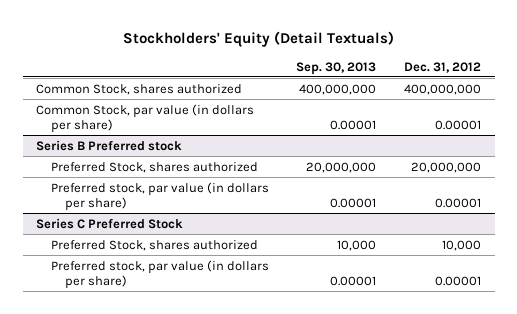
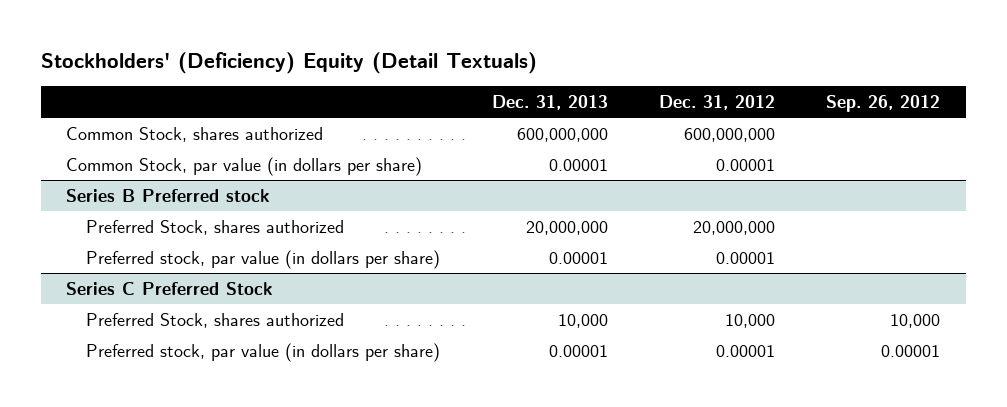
[122,30,394,47] Stockholders' Equity (Detail Textuals) -> [40,52,537,75] Stockholders' (Deficiency) Equity (Detail Textuals)
[296,61,377,75] Sep. 30, 2013 -> none
none -> [491,94,608,110] Dec. 31, 2013
none -> [826,94,941,112] Sep. 26, 2012
[403,83,481,95] 400,000,000 -> [684,127,776,142] 600,000,000

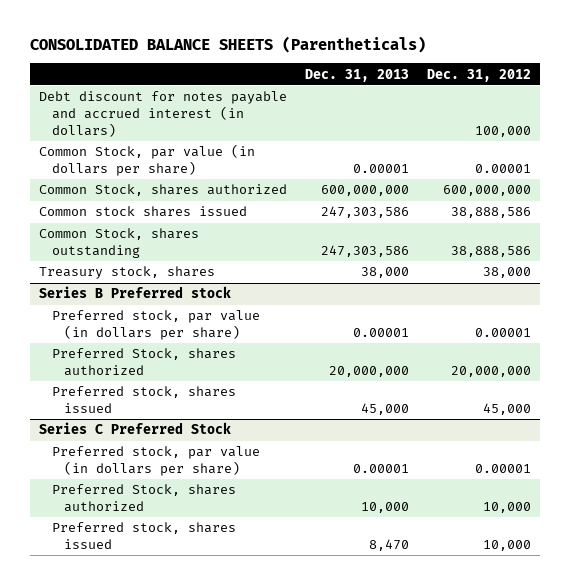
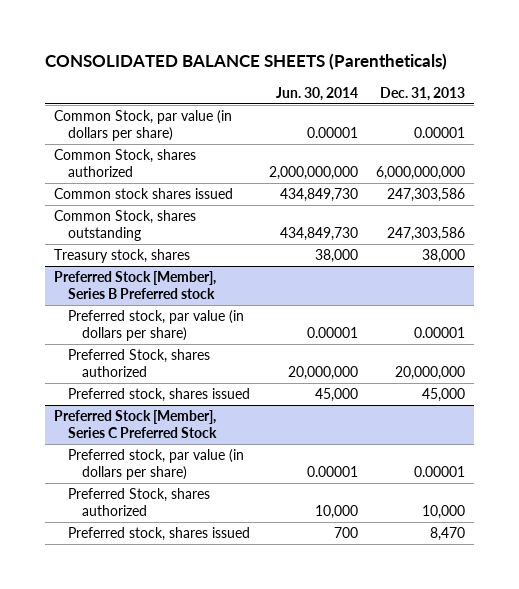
[427,68,532,82] Dec. 31, 2012 -> none
none -> [275,86,358,101] Jun. 30, 2014
[38,91,287,137] Debt discount for notes payable and accrued interest (in dollars) -> none
[320,185,409,197] 600,000,000 -> [376,165,466,180] 6,000,000,000
[38,286,231,299] Series B Preferred stock -> [54,271,217,299] Preferred Stock [Member], Series B Preferred stock
[38,422,231,435] Series C Preferred Stock -> [54,410,218,438] Preferred Stock [Member], Series C Preferred Stock

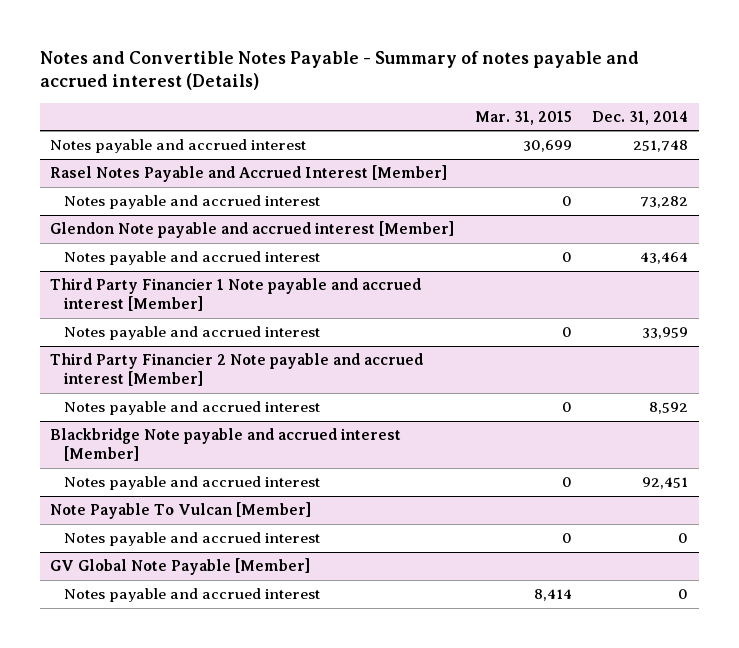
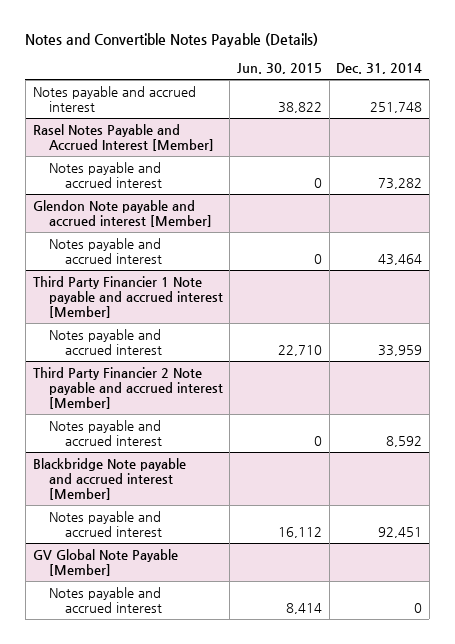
[39,50,639,91] Notes and Convertible Notes Payable - Summary of notes payable and accrued interest (Details) -> [25,33,319,48] Notes and Convertible Notes Payable (Details)
[474,110,572,125] Mar. 31, 2015 -> none
none -> [236,63,322,75] Jun. 30, 2015
[50,502,312,520] Note Payable To Vulcan [Member] -> none
[64,532,321,547] Notes payable and accrued interest -> none

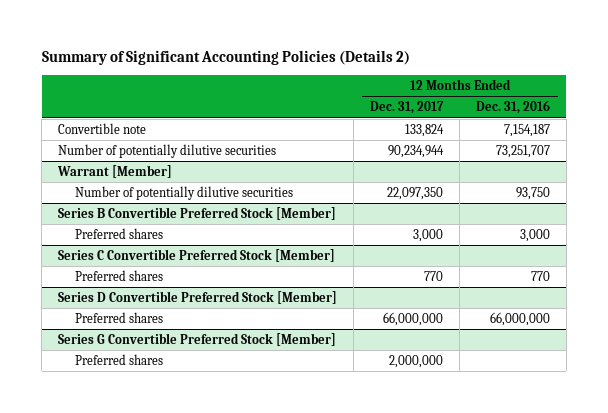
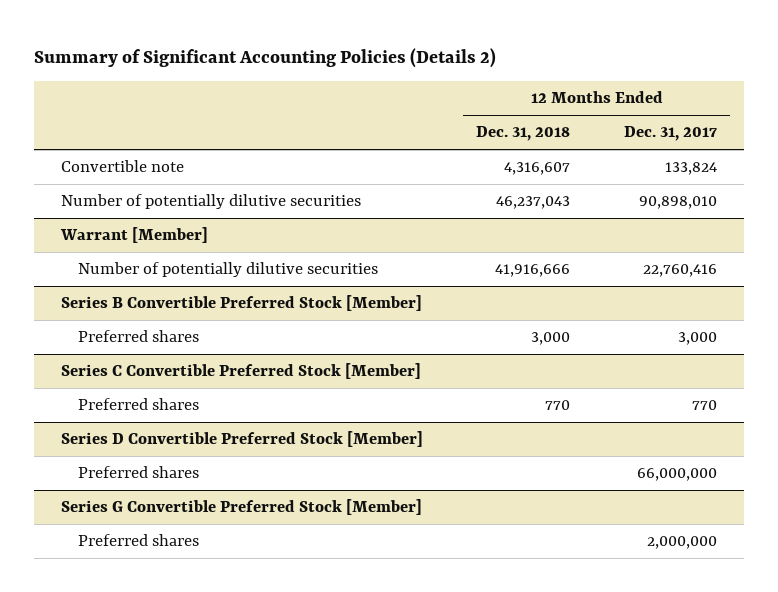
[476,100,551,115] Dec. 31, 2016 -> none
none -> [476,126,571,142] Dec. 31, 2018
[388,145,445,159] 90,234,944 -> [638,196,717,210] 90,898,010
[387,187,444,201] 22,097,350 -> [642,264,717,278] 22,760,416

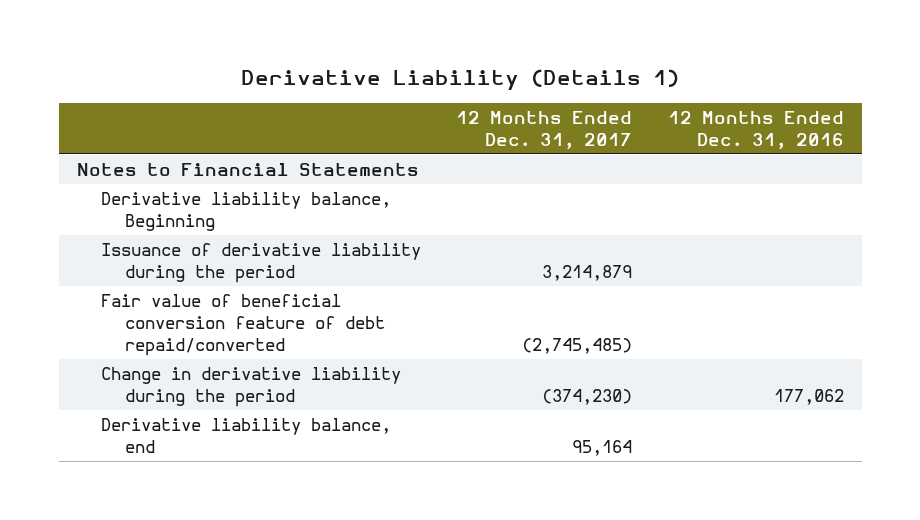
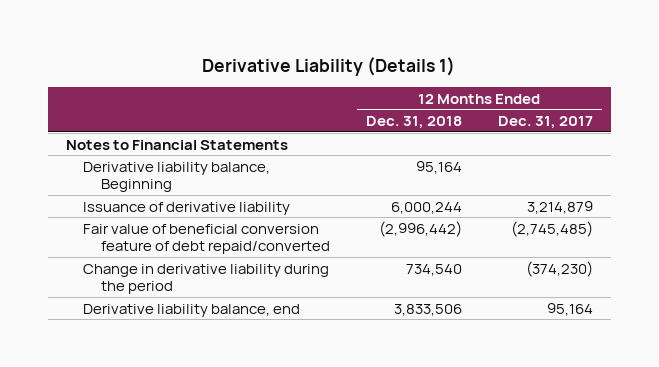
[667,110,844,149] 12 Months Ended Dec. 31, 2016 -> none
none -> [365,115,462,129] Dec. 31, 2018
[100,243,421,284] Issuance of derivative liability during the period -> [83,201,291,215] Issuance of derivative liability

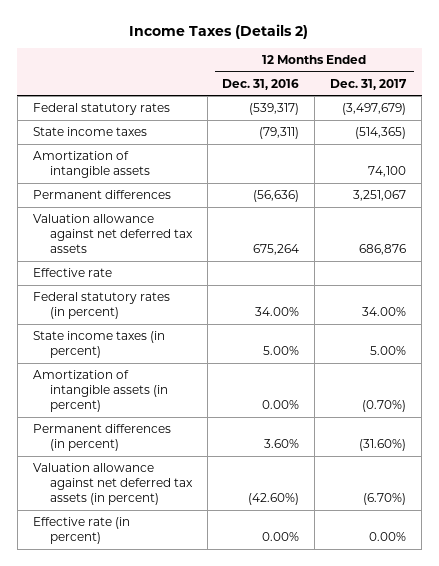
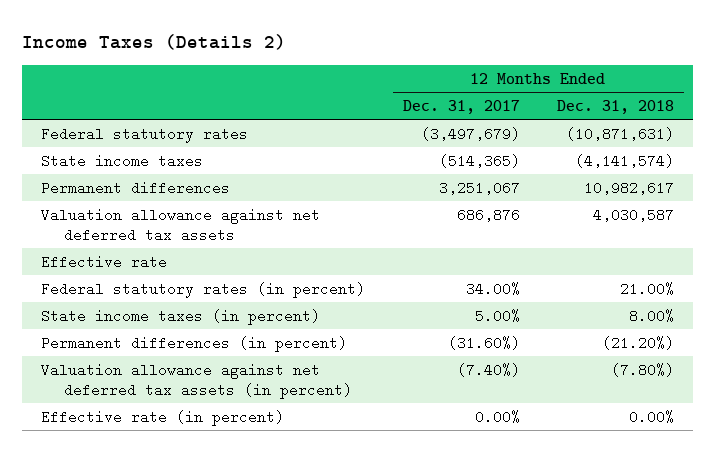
[222,78,300,90] Dec. 31, 2016 -> none
none -> [557,99,675,114] Dec. 31, 2018
[32,151,150,179] Amortization of intangible assets -> none
[32,370,168,413] Amortization of intangible assets (in percent) -> none
[363,493,407,506] (6.70%) -> [456,362,520,377] (7.40%)

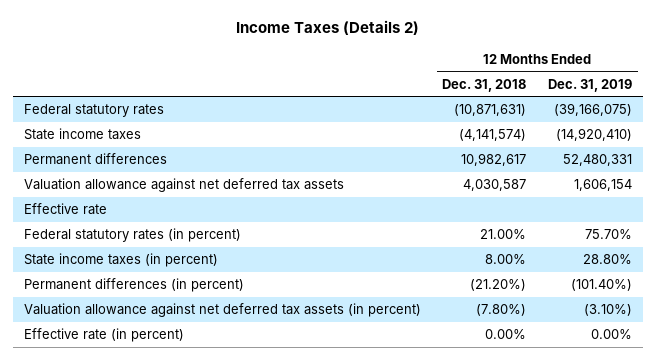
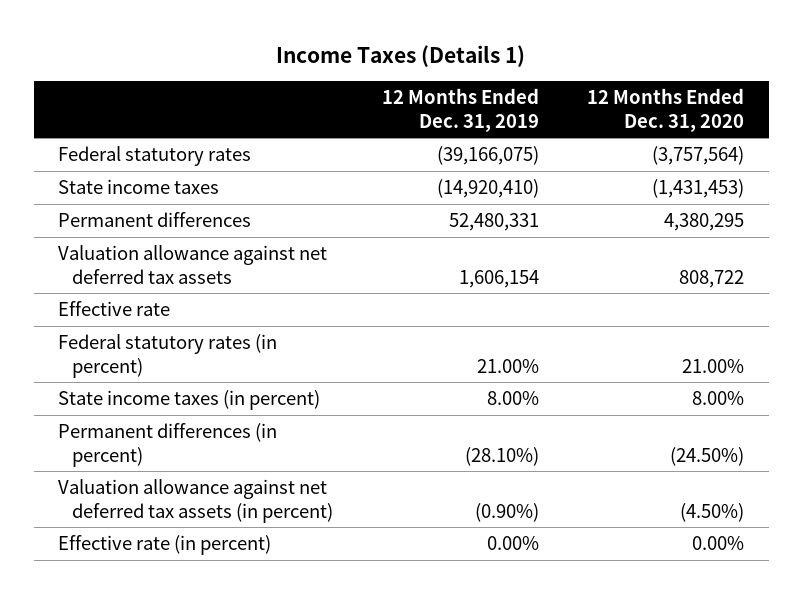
[235,20,419,36] Income Taxes (Details 2) -> [276,44,526,67] Income Taxes (Details 1)
[442,78,527,92] Dec. 31, 2018 -> none
none -> [587,88,745,132] 12 Months Ended Dec. 31, 2020
[585,229,633,240] 75.70% -> [476,358,539,373] 21.00%
[583,254,633,265] 28.80% -> [486,391,539,406] 8.00%
[571,279,633,292] (101.40%) -> [464,446,539,466] (28.10%)
[584,304,633,317] (3.10%) -> [474,502,539,522] (0.90%)

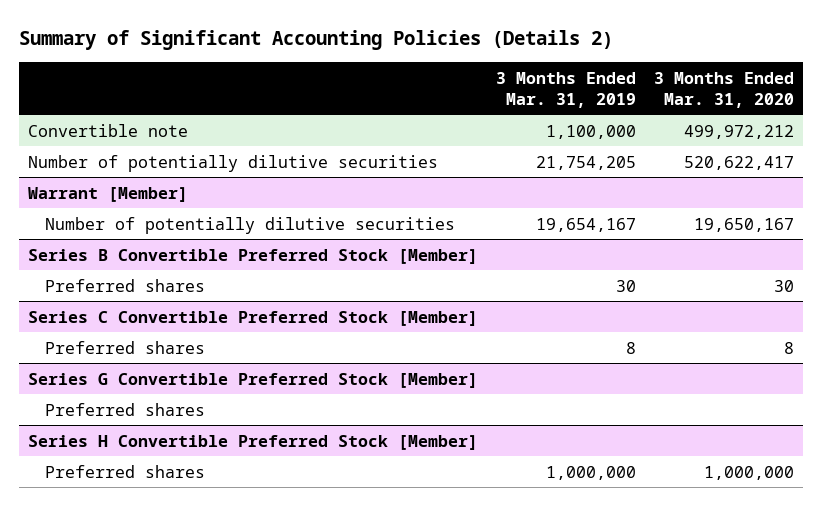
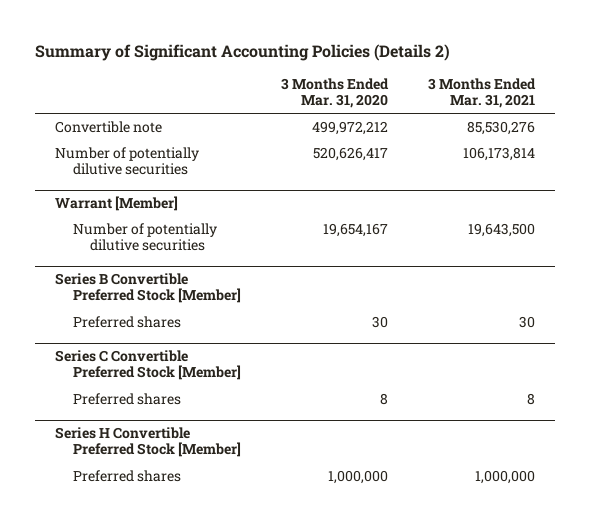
[496,71,637,108] 3 Months Ended Mar. 31, 2019 -> none
none -> [427,77,536,108] 3 Months Ended Mar. 31, 2021
[683,155,794,170] 520,622,417 -> [312,147,388,162] 520,626,417
[693,217,794,232] 19,650,167 -> [322,223,388,238] 19,654,167
[28,372,479,388] Series G Convertible Preferred Stock [Member] -> none
[44,402,205,416] Preferred shares -> none

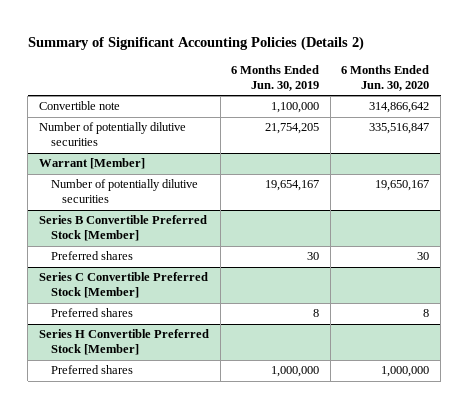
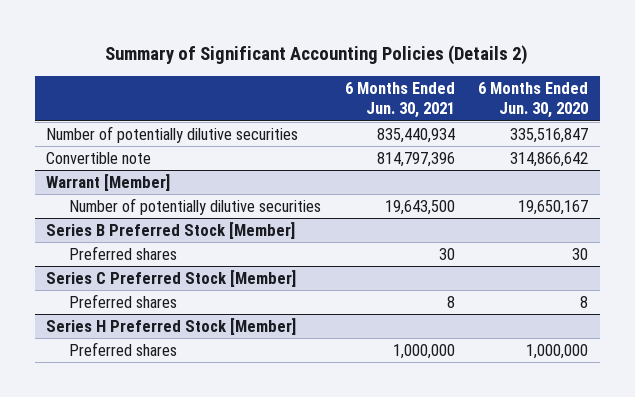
[231,65,320,92] 6 Months Ended Jun. 30, 2019 -> none
none -> [344,82,455,119] 6 Months Ended Jun. 30, 2021
[38,101,120,111] Convertible note -> [46,151,152,164] Convertible note
[38,215,207,242] Series B Convertible Preferred Stock [Member] -> [46,221,296,239] Series B Preferred Stock [Member]
[38,272,208,299] Series C Convertible Preferred Stock [Member] -> [46,269,297,287] Series C Preferred Stock [Member]
[38,329,209,356] Series H Convertible Preferred Stock [Member] -> [46,317,297,335] Series H Preferred Stock [Member]

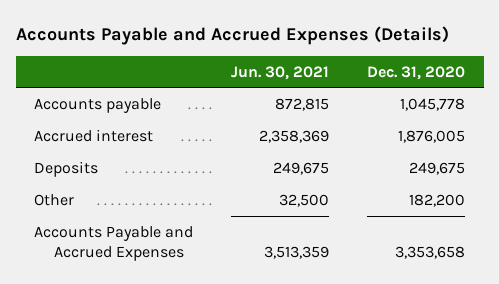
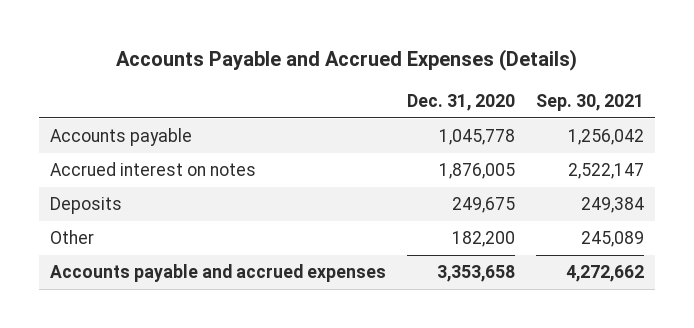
[231,65,330,80] Jun. 30, 2021 -> none
none -> [536,93,645,111] Sep. 30, 2021
[34,128,154,142] Accrued interest -> [49,162,256,177] Accrued interest on notes
[34,225,194,262] Accounts Payable and Accrued Expenses -> [49,264,386,283] Accounts payable and accrued expenses

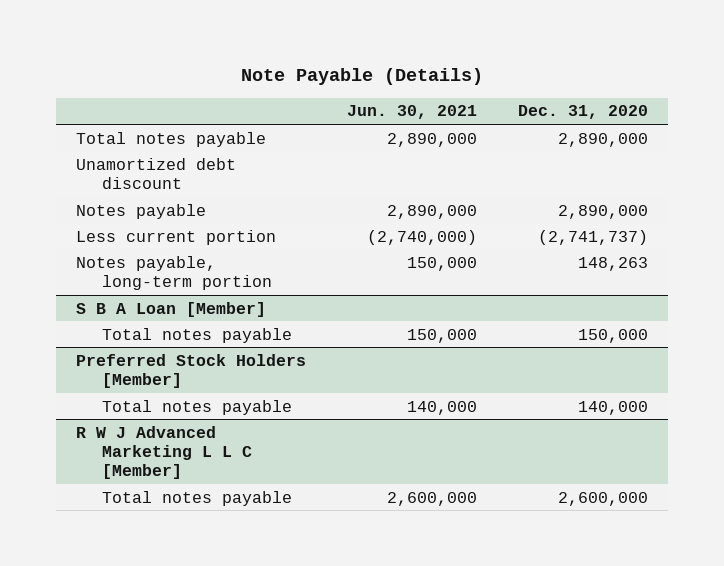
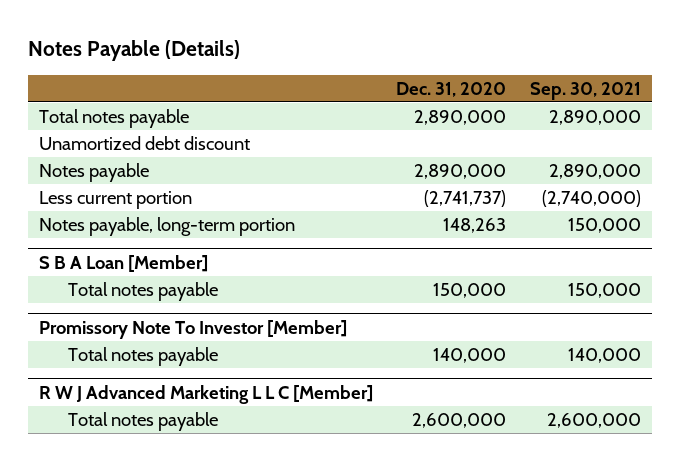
[241,68,484,86] Note Payable (Details) -> [27,40,240,62] Notes Payable (Details)
[347,105,478,120] Jun. 30, 2021 -> none
none -> [529,81,641,100] Sep. 30, 2021
[76,353,307,388] Preferred Stock Holders [Member] -> [39,319,348,339] Promissory Note To Investor [Member]

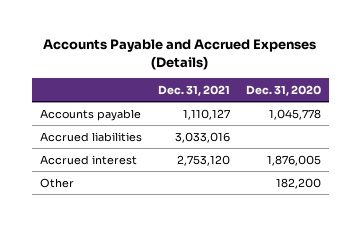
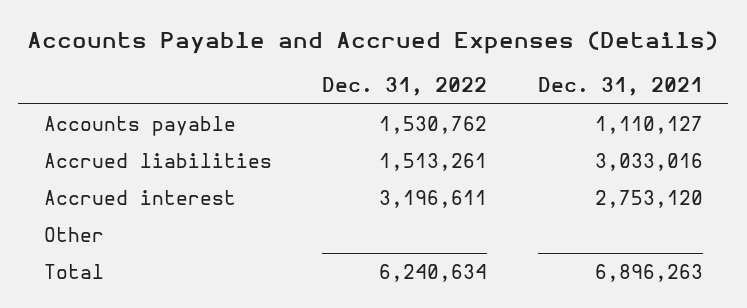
[245,84,321,96] Dec. 31, 2020 -> none
none -> [322,77,488,97] Dec. 31, 2022
none -> [43,263,104,279] Total

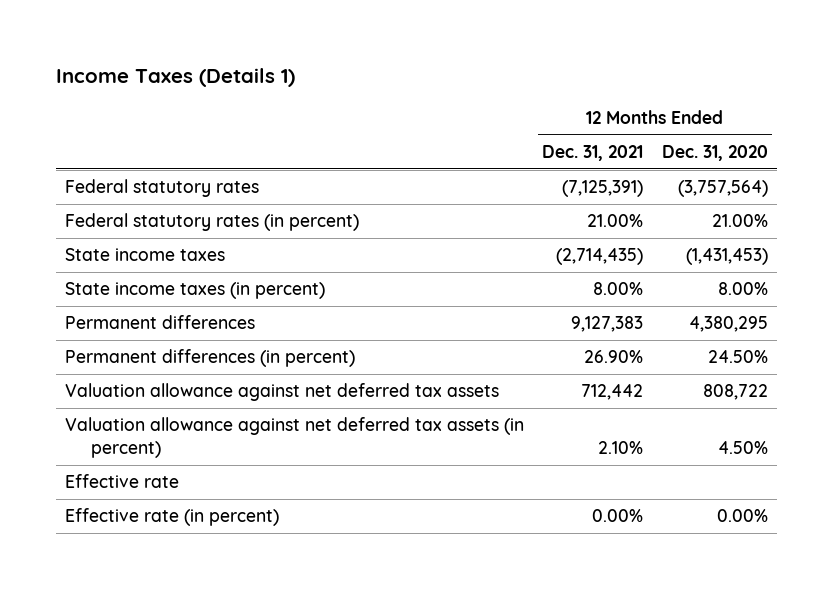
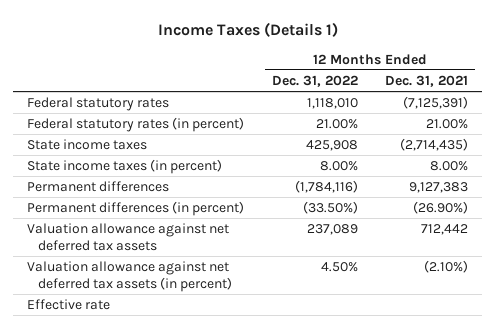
[661,145,768,162] Dec. 31, 2020 -> none
none -> [271,75,358,88] Dec. 31, 2022
[584,350,644,364] 26.90% -> [413,201,469,215] (26.90%)
[598,440,644,454] 2.10% -> [424,260,469,274] (2.10%)
[65,508,280,527] Effective rate (in percent) -> none

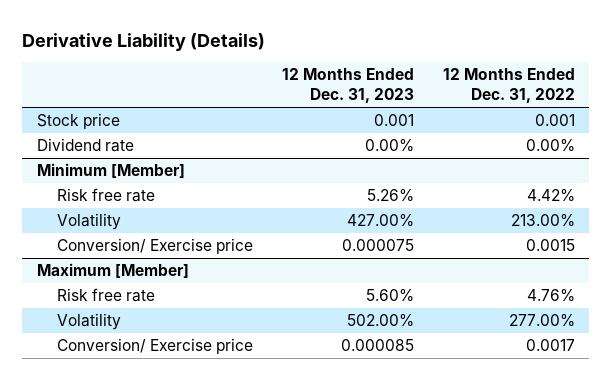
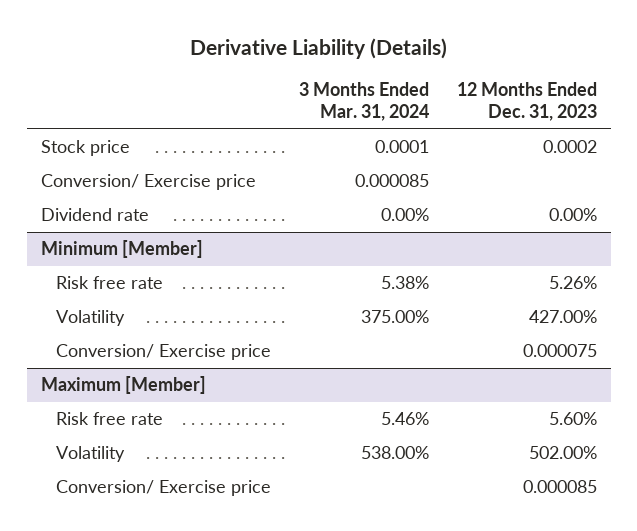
[442,68,575,104] 12 Months Ended Dec. 31, 2022 -> none
none -> [298,82,429,122] 3 Months Ended Mar. 31, 2024
[373,114,414,127] 0.001 -> [542,140,597,154] 0.0002
none -> [40,174,256,191] Conversion/ Exercise price

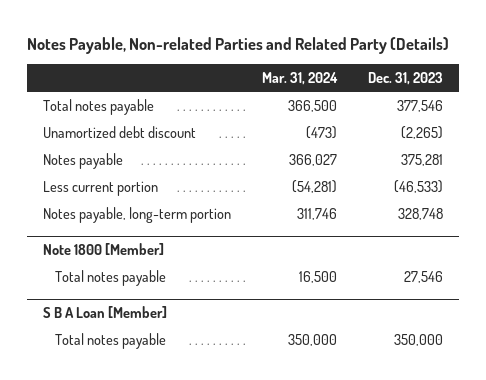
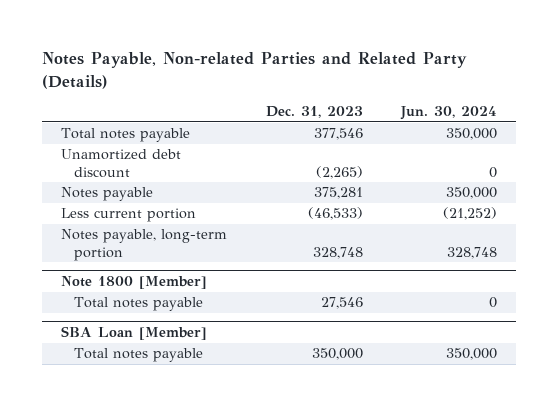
[262,72,339,86] Mar. 31, 2024 -> none
none -> [399,106,497,121] Jun. 30, 2024
[42,306,167,319] S B A Loan [Member] -> [61,326,208,341] SBA Loan [Member]

